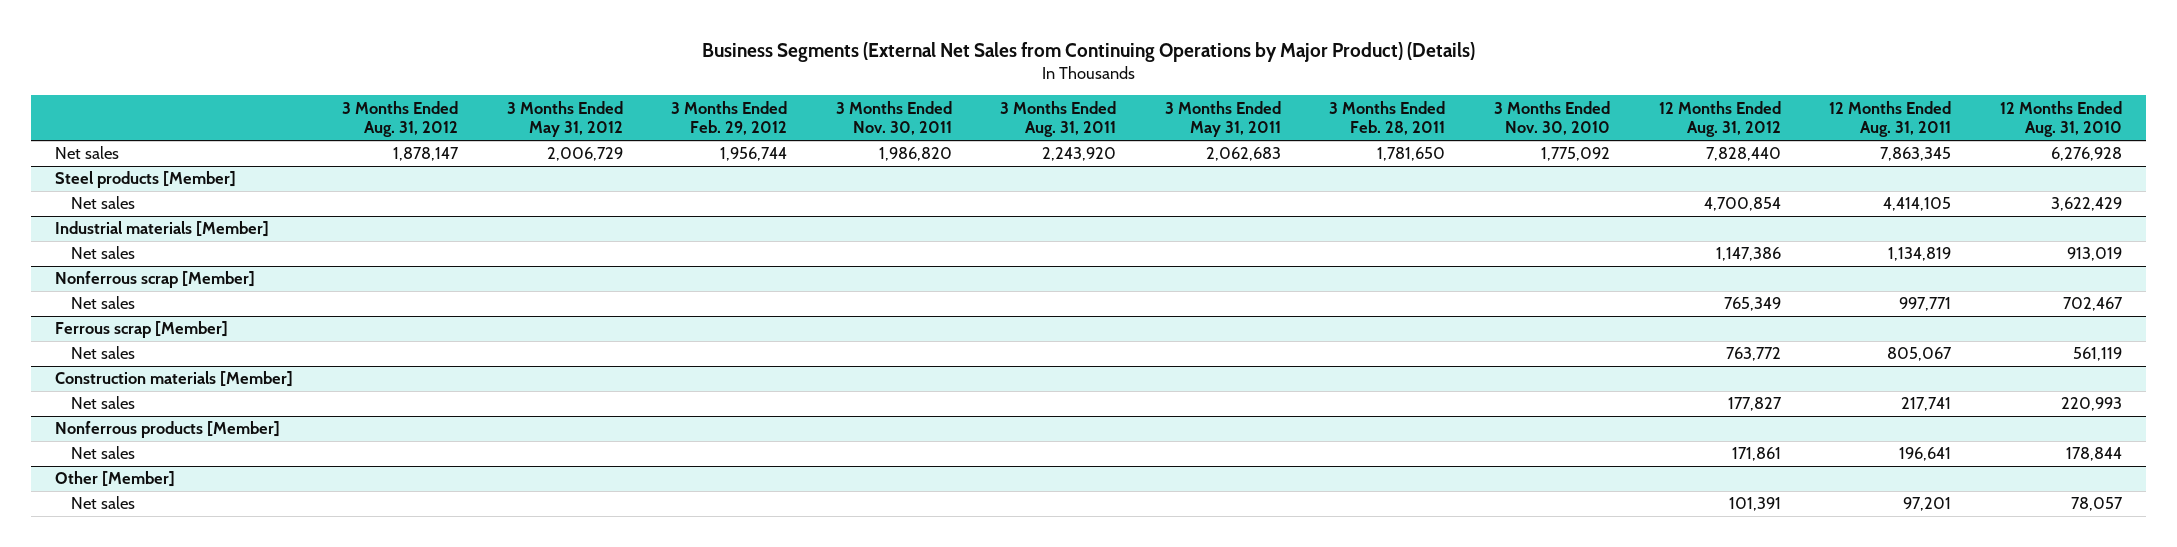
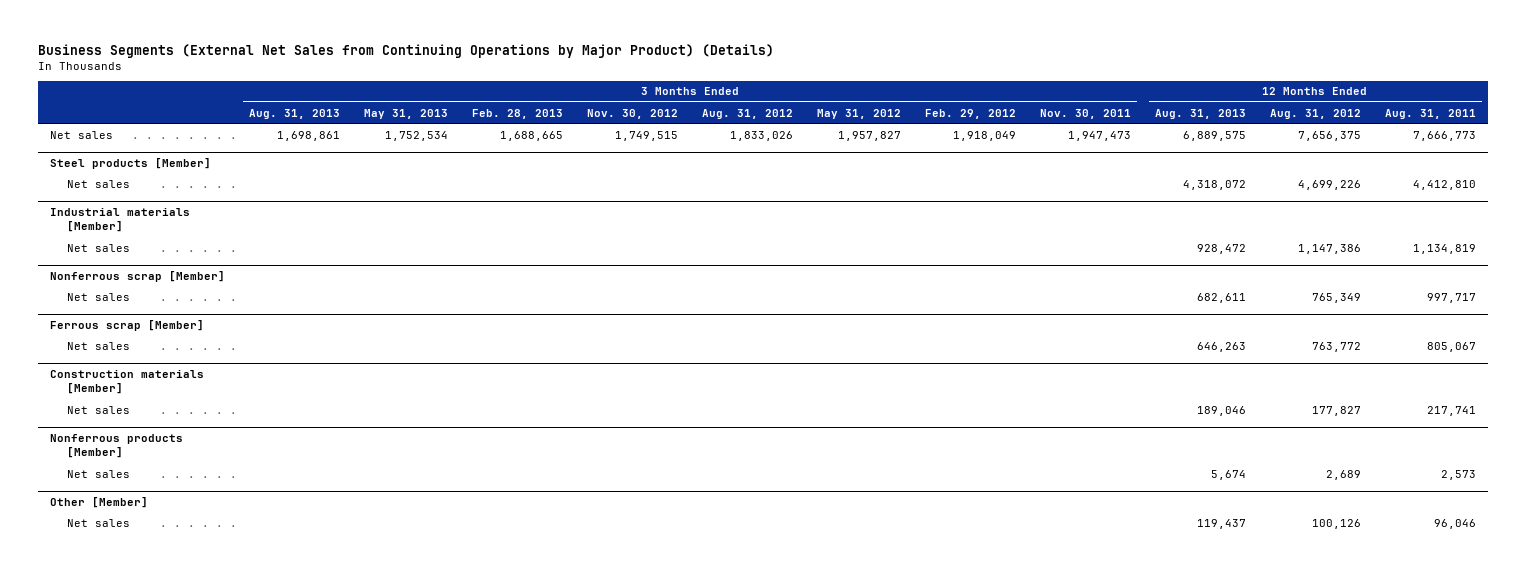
[1000,100,1117,138] 3 Months Ended Aug. 31, 2011 -> none
[1164,100,1281,138] 3 Months Ended May 31, 2011 -> none
[1329,100,1446,136] 3 Months Ended Feb. 28, 2011 -> none
[1494,100,1611,136] 3 Months Ended Nov. 30, 2010 -> none
[1999,100,2122,138] 12 Months Ended Aug. 31, 2010 -> none
none -> [248,108,340,119] Aug. 31, 2013
none -> [363,108,448,119] May 31, 2013
none -> [471,108,563,119] Feb. 28, 2013
none -> [586,108,678,119] Nov. 30, 2012
none -> [1154,108,1246,119] Aug. 31, 2013
[392,147,459,162] 1,878,147 -> [729,130,793,141] 1,833,026
[546,147,623,162] 2,006,729 -> [837,130,901,141] 1,957,827
[720,147,788,162] 1,956,744 -> [952,130,1016,141] 1,918,049
[878,147,952,162] 1,986,820 -> [1067,130,1131,141] 1,947,473
[1705,147,1781,162] 7,828,440 -> [1297,130,1361,141] 7,656,375
[1880,147,1952,162] 7,863,345 -> [1412,130,1476,141] 7,666,773
[1703,197,1781,212] 4,700,854 -> [1297,179,1361,190] 4,699,226
[1883,197,1952,212] 4,414,105 -> [1412,179,1476,190] 4,412,810
[1899,297,1952,312] 997,771 -> [1426,292,1476,303] 997,717
[1731,447,1781,462] 171,861 -> [1325,469,1361,480] 2,689
[1899,447,1952,462] 196,641 -> [1440,469,1476,480] 2,573
[1728,497,1781,512] 101,391 -> [1311,518,1361,529] 100,126
[1903,497,1952,512] 97,201 -> [1433,518,1476,529] 96,046

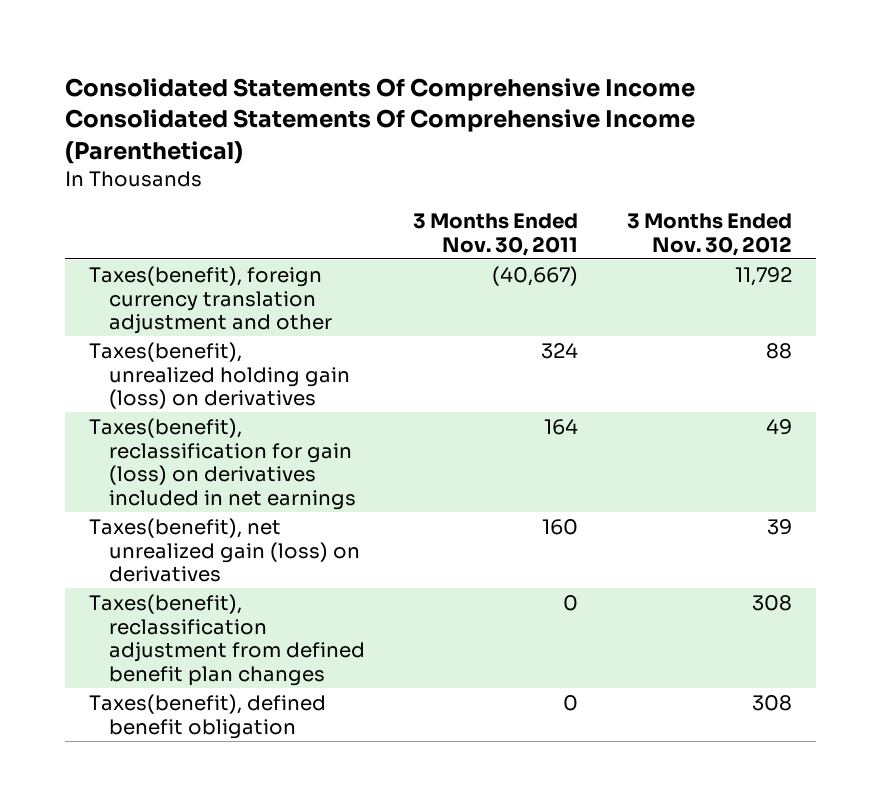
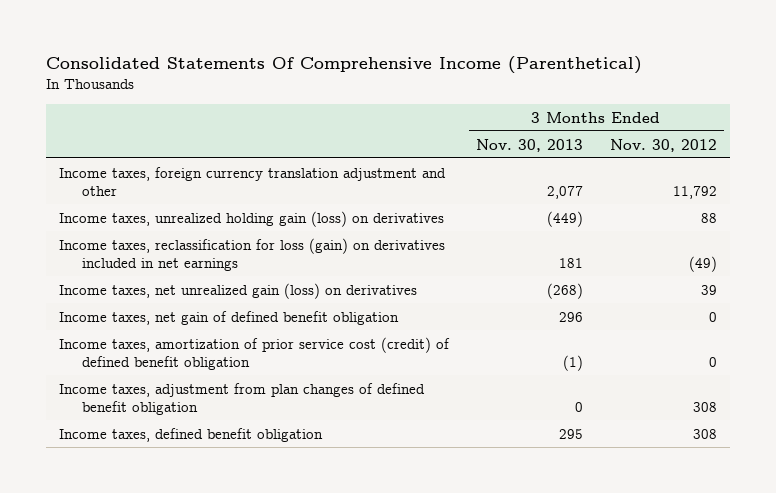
[64,78,695,164] Consolidated Statements Of Comprehensive Income Consolidated Statements Of Comprehensive Income (Parenthetical) -> [45,55,642,74] Consolidated Statements Of Comprehensive Income (Parenthetical)
[413,212,579,256] 3 Months Ended Nov. 30, 2011 -> none
none -> [475,138,583,152] Nov. 30, 2013
[89,265,332,335] Taxes(benefit), foreign currency translation adjustment and other -> [59,166,447,196] Income taxes, foreign currency translation adjustment and other
[89,341,350,410] Taxes(benefit), unrealized holding gain (loss) on derivatives -> [59,210,445,227] Income taxes, unrealized holding gain (loss) on derivatives
[89,417,356,511] Taxes(benefit), reclassification for gain (loss) on derivatives included in net earnings -> [59,237,446,271] Income taxes, reclassification for loss (gain) on derivatives included in net earnings
[765,418,792,435] 49 -> [688,255,717,272] (49)
[89,517,360,583] Taxes(benefit), net unrealized gain (loss) on derivatives -> [59,282,418,299] Income taxes, net unrealized gain (loss) on derivatives
none -> [59,310,400,325] Income taxes, net gain of defined benefit obligation
none -> [59,336,451,370] Income taxes, amortization of prior service cost (credit) of defined benefit obligation
[89,593,365,687] Taxes(benefit), reclassification adjustment from defined benefit plan changes -> [59,382,426,415] Income taxes, adjustment from plan changes of defined benefit obligation
[89,693,327,739] Taxes(benefit), defined benefit obligation -> [59,427,324,442] Income taxes, defined benefit obligation

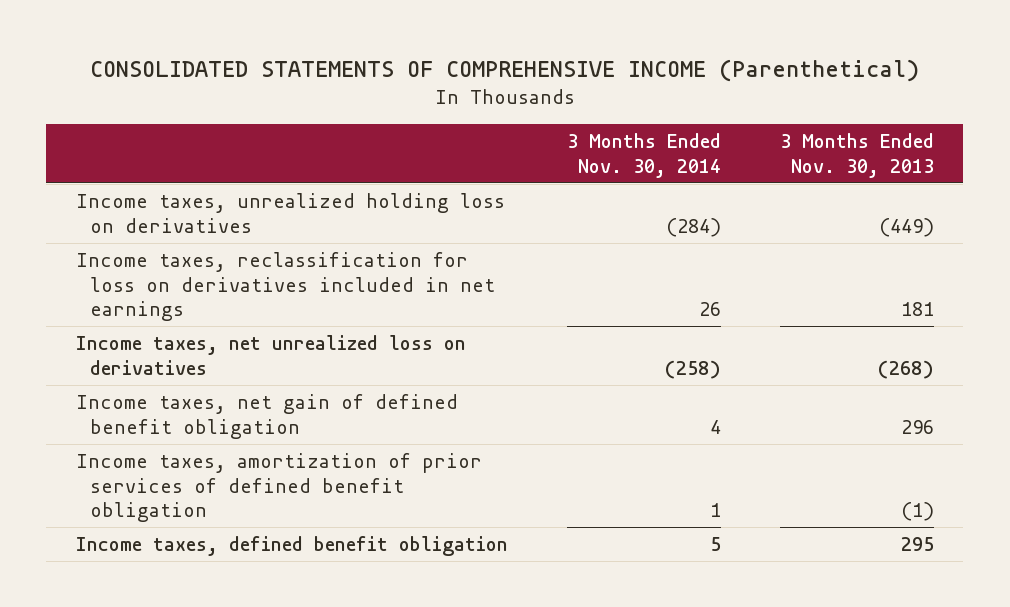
[45,55,642,74] Consolidated Statements Of Comprehensive Income (Parenthetical) -> [89,59,919,83] CONSOLIDATED STATEMENTS OF COMPREHENSIVE INCOME (Parenthetical)
[609,138,717,152] Nov. 30, 2012 -> none
none -> [566,132,721,178] 3 Months Ended Nov. 30, 2014
[59,166,447,196] Income taxes, foreign currency translation adjustment and other -> none
[59,210,445,227] Income taxes, unrealized holding gain (loss) on derivatives -> [75,192,505,233] Income taxes, unrealized holding loss on derivatives
[59,237,446,271] Income taxes, reclassification for loss (gain) on derivatives included in net earnings -> [75,251,496,322] Income taxes, reclassification for loss on derivatives included in net earnings
[59,282,418,299] Income taxes, net unrealized gain (loss) on derivatives -> [75,334,466,375] Income taxes, net unrealized loss on derivatives
[59,382,426,415] Income taxes, adjustment from plan changes of defined benefit obligation -> none
[59,336,451,370] Income taxes, amortization of prior service cost (credit) of defined benefit obligation -> [75,452,482,523] Income taxes, amortization of prior services of defined benefit obligation

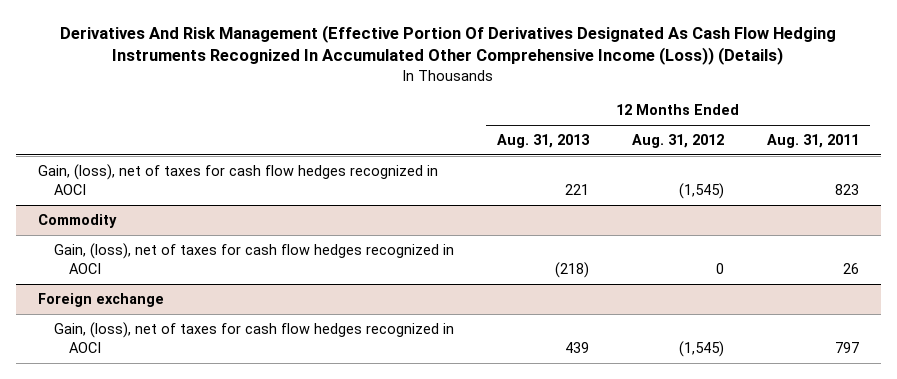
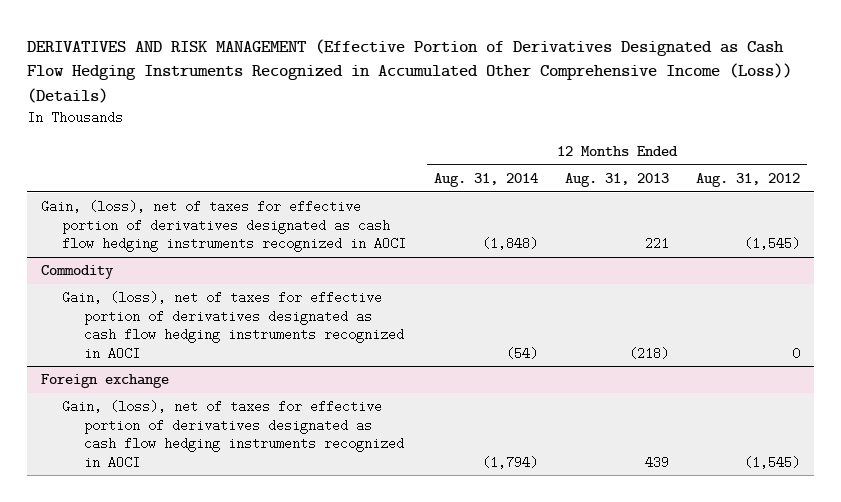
[60,24,837,66] Derivatives And Risk Management (Effective Portion Of Derivatives Designated As Cash Flow Hedging Instruments Recognized In Accumulated Other Comprehensive Income (Loss)) (Details) -> [26,38,792,103] DERIVATIVES AND RISK MANAGEMENT (Effective Portion of Derivatives Designated as Cash Flow Hedging Instruments Recognized in Accumulated Other Comprehensive Income (Loss)) (Details)
[766,134,859,149] Aug. 31, 2011 -> none
none -> [433,173,538,188] Aug. 31, 2014
[37,164,438,195] Gain, (loss), net of taxes for cash flow hedges recognized in AOCI -> [40,200,407,253] Gain, (loss), net of taxes for effective portion of derivatives designated as cash flow hedging instruments recognized in AOCI
[53,243,454,274] Gain, (loss), net of taxes for cash flow hedges recognized in AOCI -> [62,291,405,360] Gain, (loss), net of taxes for effective portion of derivatives designated as cash flow hedging instruments recognized in AOCI
[53,322,454,353] Gain, (loss), net of taxes for cash flow hedges recognized in AOCI -> [62,400,405,469] Gain, (loss), net of taxes for effective portion of derivatives designated as cash flow hedging instruments recognized in AOCI

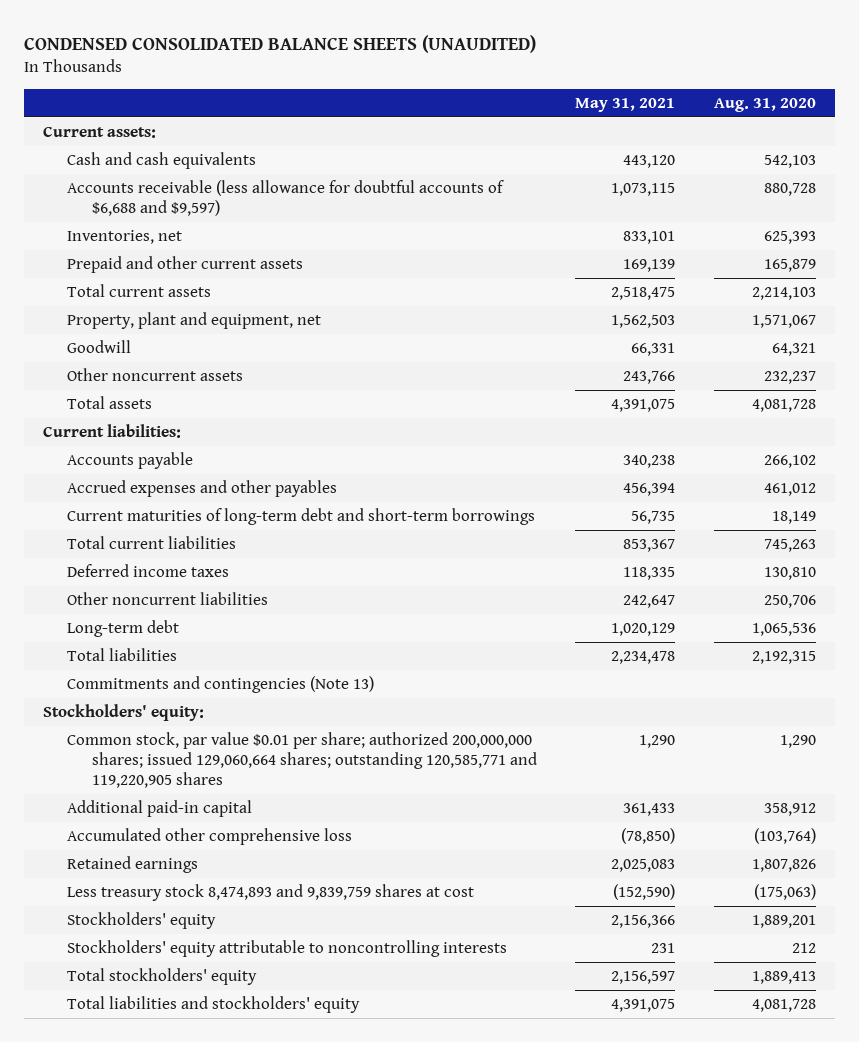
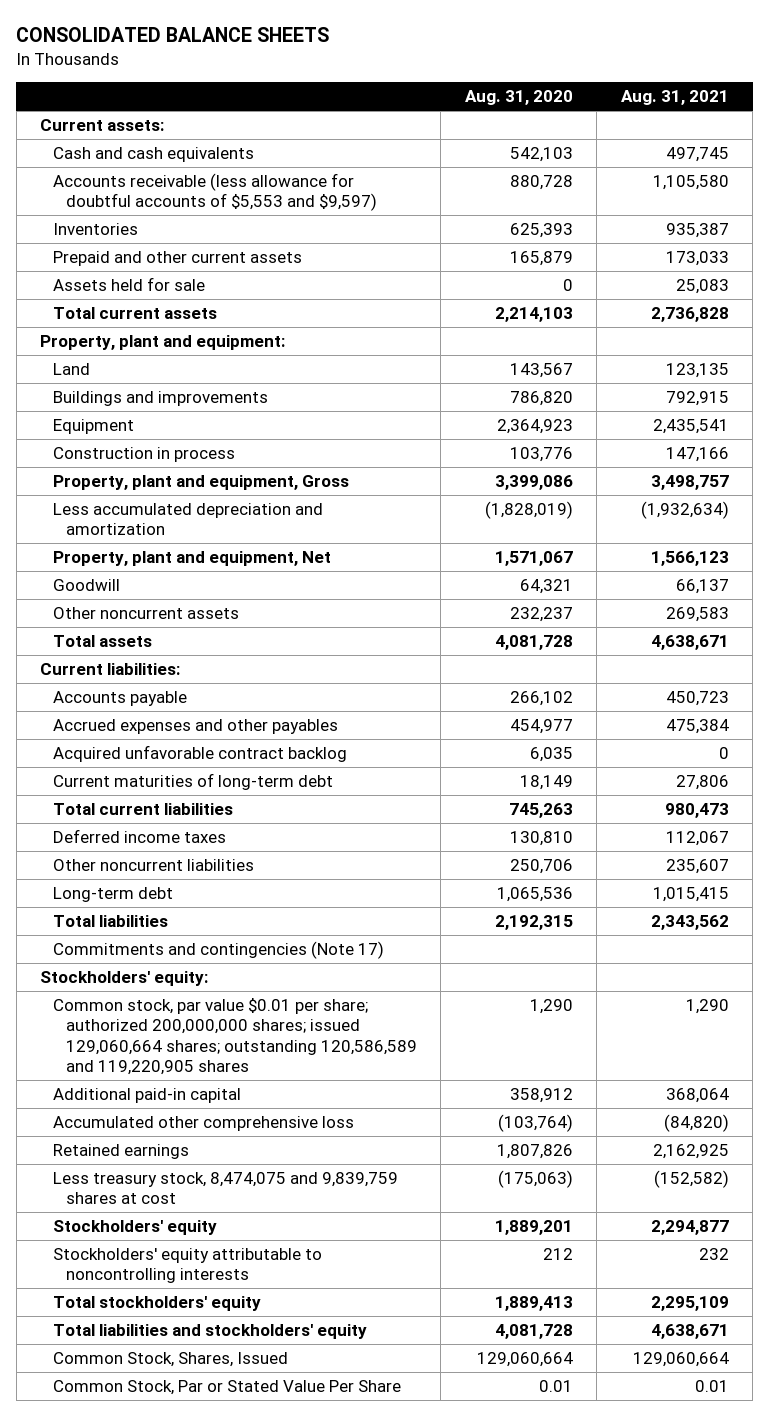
[23,34,536,53] CONDENSED CONSOLIDATED BALANCE SHEETS (UNAUDITED) -> [16,27,330,43] CONSOLIDATED BALANCE SHEETS
[575,98,676,113] May 31, 2021 -> none
none -> [620,90,729,106] Aug. 31, 2021
[67,180,505,217] Accounts receivable (less allowance for doubtful accounts of $6,688 and $9,597) -> [53,172,378,212] Accounts receivable (less allowance for doubtful accounts of $5,553 and $9,597)
[67,230,183,245] Inventories, net -> [53,222,139,235] Inventories
none -> [53,276,206,291] Assets held for sale
none -> [39,334,285,350] Property, plant and equipment:
none -> [53,362,91,375] Land
none -> [53,390,269,406] Buildings and improvements
none -> [53,418,135,434] Equipment
none -> [53,446,236,462] Construction in process
none -> [53,474,350,490] Property, plant and equipment, Gross
none -> [53,502,324,536] Less accumulated depreciation and amortization
[67,312,322,330] Property, plant and equipment, net -> [53,550,332,566] Property, plant and equipment, Net
[763,483,816,497] 461,012 -> [509,718,573,734] 454,977
none -> [53,744,348,762] Acquired unfavorable contract backlog
[67,508,536,526] Current maturities of long-term debt and short-term borrowings -> [53,772,334,790] Current maturities of long-term debt
[67,676,375,694] Commitments and contingencies (Note 13) -> [53,940,385,959] Commitments and contingencies (Note 17)
[67,732,537,789] Common stock, par value $0.01 per share; authorized 200,000,000 shares; issued 129,060,664 shares; outstanding 120,585,771 and 119,220,905 shares -> [53,997,418,1075] Common stock, par value $0.01 per share; authorized 200,000,000 shares; issued 129,060,664 shares; outstanding 120,586,589 and 119,220,905 shares
[67,884,475,902] Less treasury stock 8,474,893 and 9,839,759 shares at cost -> [53,1171,399,1205] Less treasury stock, 8,474,075 and 9,839,759 shares at cost
none -> [53,1351,289,1367] Common Stock, Shares, Issued
none -> [53,1379,402,1395] Common Stock, Par or Stated Value Per Share

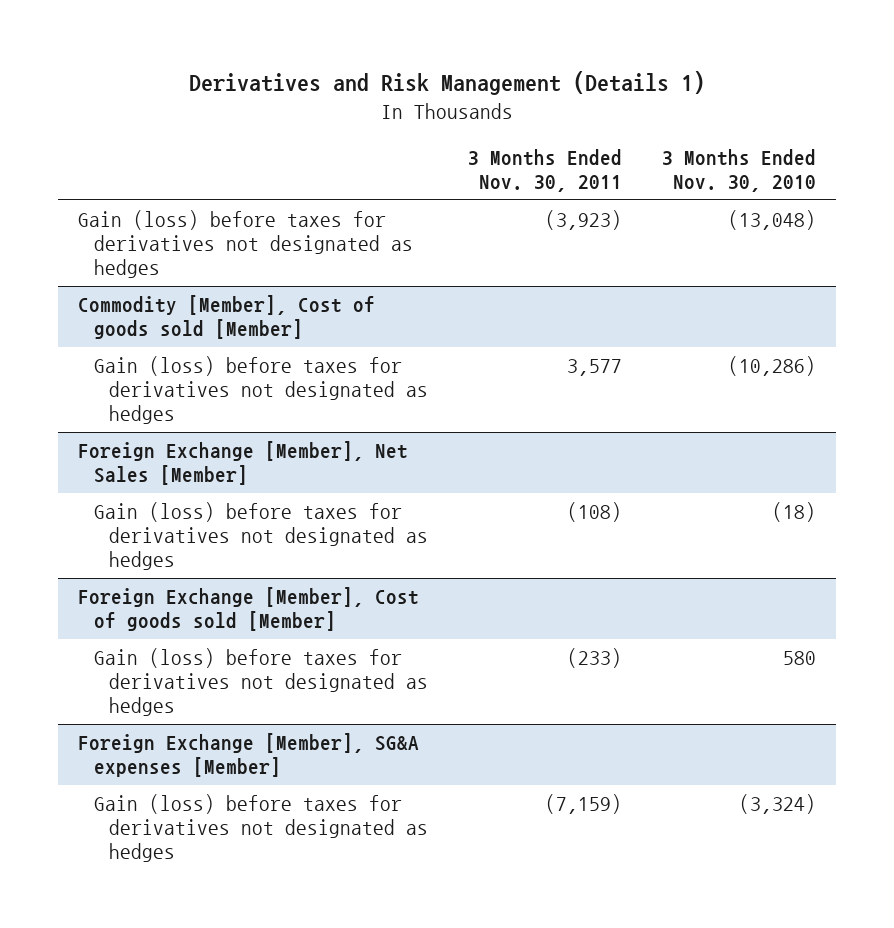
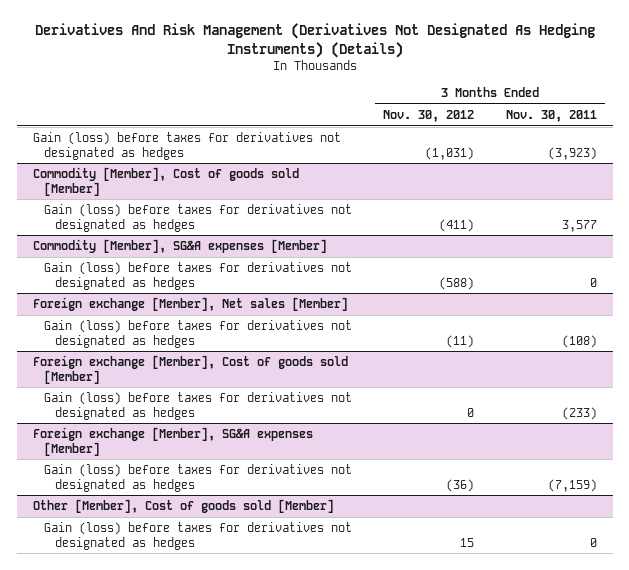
[188,71,705,96] Derivatives and Risk Management (Details 1) -> [34,23,595,58] Derivatives And Risk Management (Derivatives Not Designated As Hedging Instruments) (Details)
[661,148,816,192] 3 Months Ended Nov. 30, 2010 -> none
none -> [383,109,475,122] Nov. 30, 2012
none -> [32,239,327,254] Commodity [Member], SG&A expenses [Member]
none -> [43,262,352,290] Gain (loss) before taxes for derivatives not designated as hedges
[77,441,408,486] Foreign Exchange [Member], Net Sales [Member] -> [32,297,348,312] Foreign exchange [Member], Net sales [Member]
[77,587,419,632] Foreign Exchange [Member], Cost of goods sold [Member] -> [32,355,348,384] Foreign exchange [Member], Cost of goods sold [Member]
[77,733,419,778] Foreign Exchange [Member], SG&A expenses [Member] -> [32,427,313,456] Foreign exchange [Member], SG&A expenses [Member]
none -> [32,499,334,514] Other [Member], Cost of goods sold [Member]
none -> [43,522,352,550] Gain (loss) before taxes for derivatives not designated as hedges

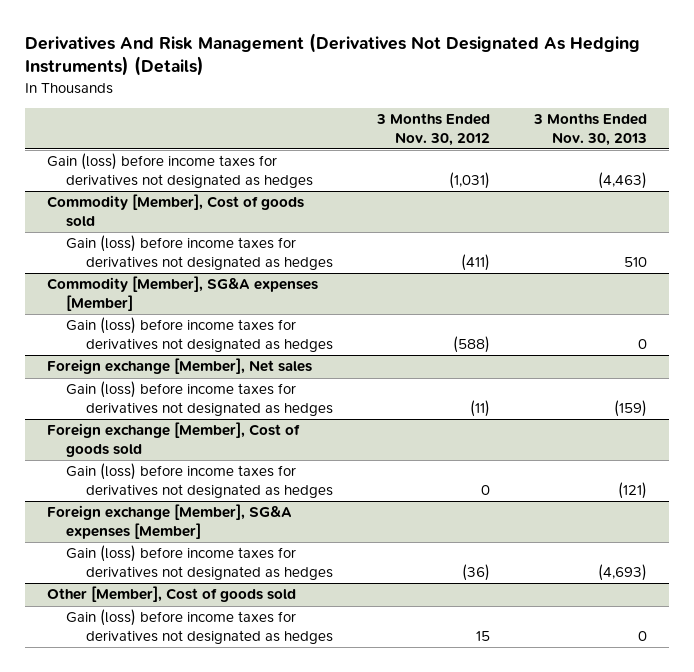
[505,109,597,122] Nov. 30, 2011 -> none
none -> [533,113,648,146] 3 Months Ended Nov. 30, 2013
[32,132,341,160] Gain (loss) before taxes for derivatives not designated as hedges -> [47,153,314,189] Gain (loss) before income taxes for derivatives not designated as hedges
[32,167,299,196] Commodity [Member], Cost of goods sold [Member] -> [47,194,305,228] Commodity [Member], Cost of goods sold
[43,204,352,232] Gain (loss) before taxes for derivatives not designated as hedges -> [66,235,333,271] Gain (loss) before income taxes for derivatives not designated as hedges
[43,262,352,290] Gain (loss) before taxes for derivatives not designated as hedges -> [66,317,333,353] Gain (loss) before income taxes for derivatives not designated as hedges
[32,297,348,312] Foreign exchange [Member], Net sales [Member] -> [47,358,313,375] Foreign exchange [Member], Net sales
[43,320,352,348] Gain (loss) before taxes for derivatives not designated as hedges -> [66,381,333,417] Gain (loss) before income taxes for derivatives not designated as hedges
[32,355,348,384] Foreign exchange [Member], Cost of goods sold [Member] -> [47,422,301,458] Foreign exchange [Member], Cost of goods sold
[43,392,352,420] Gain (loss) before taxes for derivatives not designated as hedges -> [66,463,333,499] Gain (loss) before income taxes for derivatives not designated as hedges
[43,464,352,492] Gain (loss) before taxes for derivatives not designated as hedges -> [66,545,333,581] Gain (loss) before income taxes for derivatives not designated as hedges
[32,499,334,514] Other [Member], Cost of goods sold [Member] -> [47,586,297,603] Other [Member], Cost of goods sold
[43,522,352,550] Gain (loss) before taxes for derivatives not designated as hedges -> [66,609,333,645] Gain (loss) before income taxes for derivatives not designated as hedges

